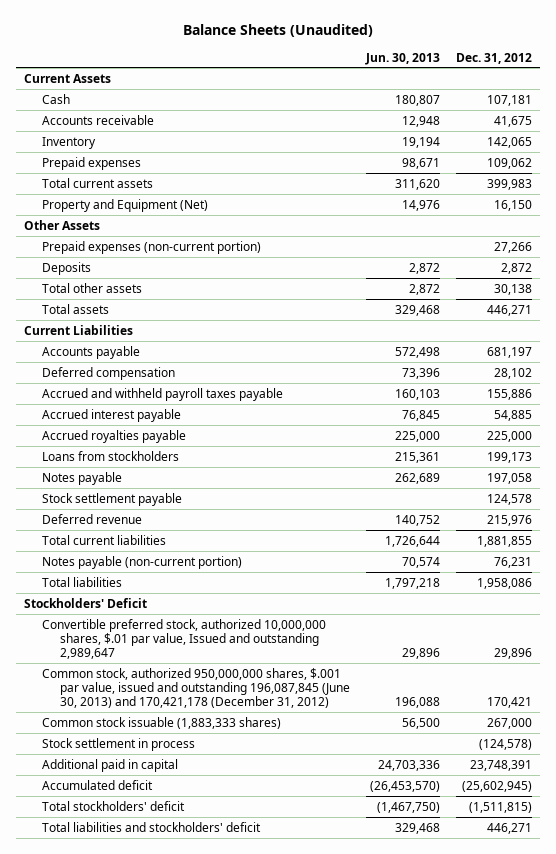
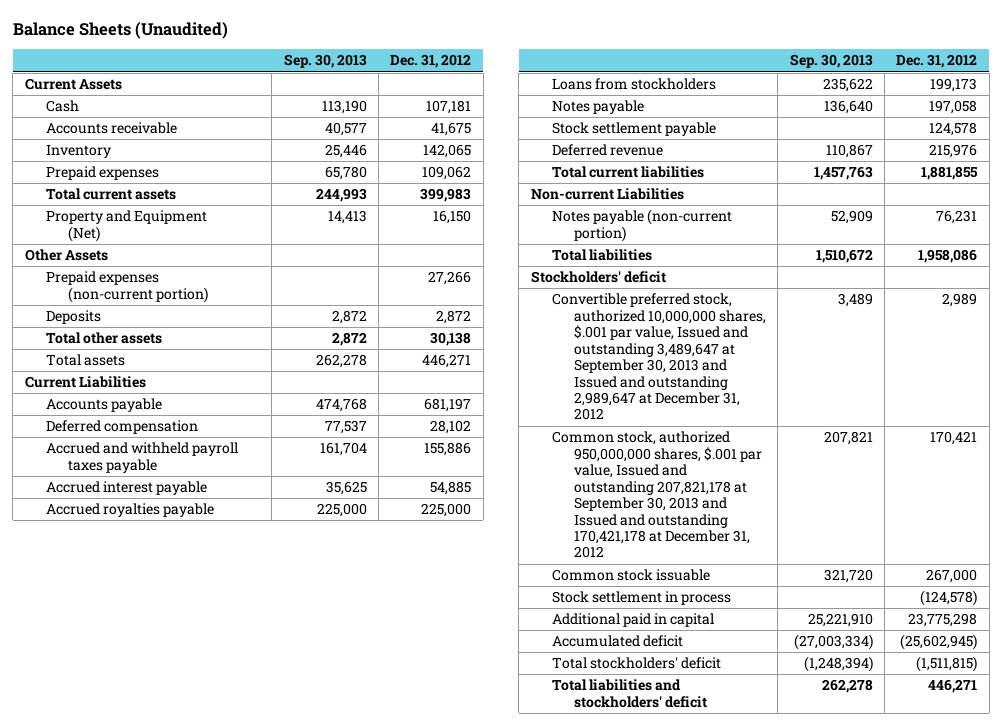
[364,52,440,65] Jun. 30, 2013 -> none
none -> [283,54,367,69] Sep. 30, 2013
none -> [530,188,684,201] Non-current Liabilities
[23,597,147,608] Stockholders' Deficit -> [530,271,666,284] Stockholders' deficit
[41,618,326,660] Convertible preferred stock, authorized 10,000,000 shares, $.01 par value, Issued and outstanding 2,989,647 -> [552,293,766,421] Convertible preferred stock, authorized 10,000,000 shares, $.001 par value, Issued and outstanding 3,489,647 at September 30, 2013 and Issued and outstanding 2,989,647 at December 31, 2012
[493,648,532,660] 29,896 -> [942,293,978,308] 2,989
[41,667,350,709] Common stock, authorized 950,000,000 shares, $.001 par value, issued and outstanding 196,087,845 (June 30, 2013) and 170,421,178 (December 31, 2012) -> [552,431,762,559] Common stock, authorized 950,000,000 shares, $.001 par value, Issued and outstanding 207,821,178 at September 30, 2013 and Issued and outstanding 170,421,178 at December 31, 2012
[41,716,281,729] Common stock issuable (1,883,333 shares) -> [552,569,711,582] Common stock issuable
[469,759,532,771] 23,748,391 -> [908,613,978,628] 23,775,298

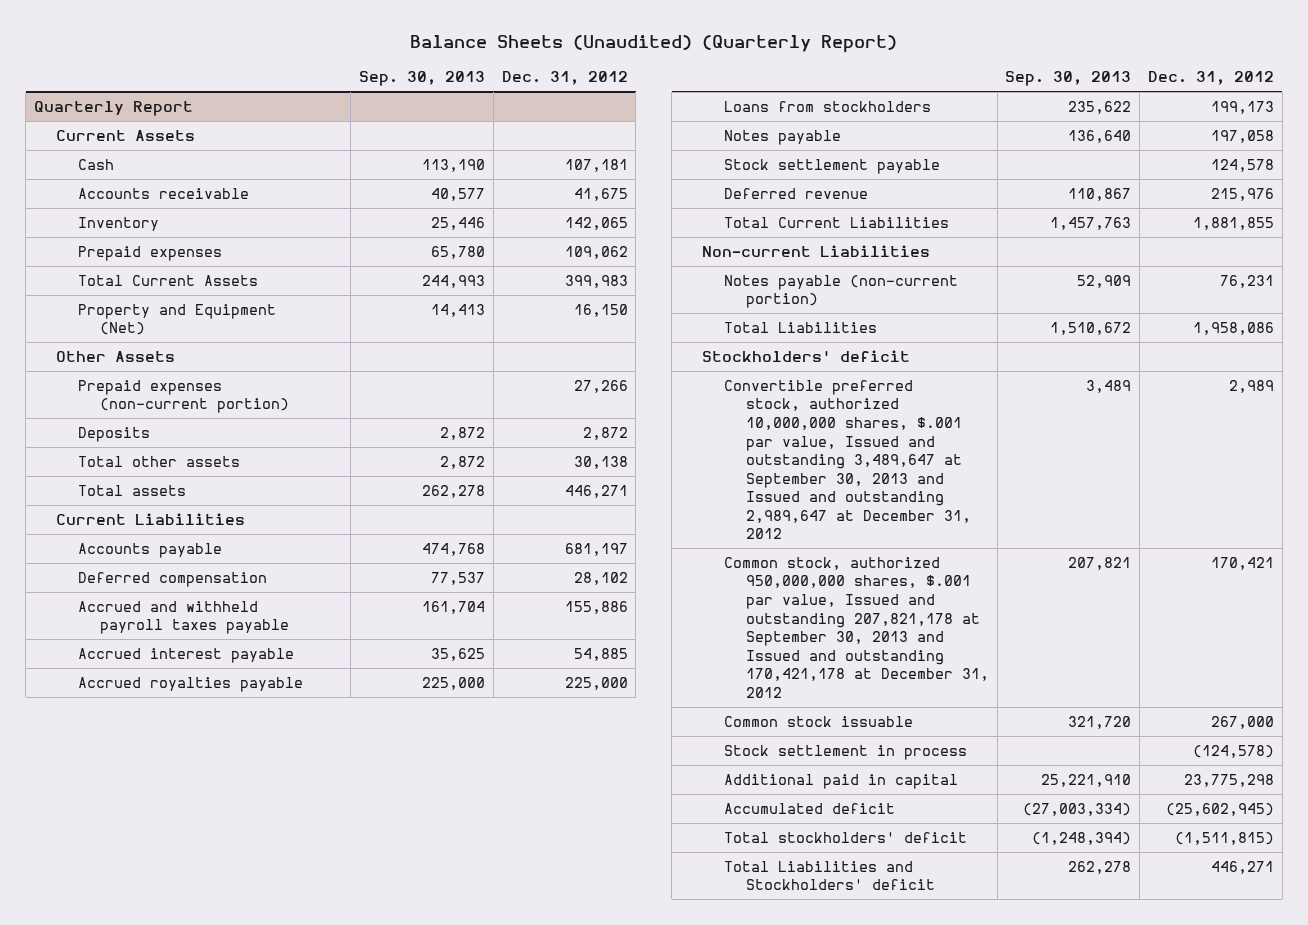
[12,21,228,39] Balance Sheets (Unaudited) -> [409,35,897,54] Balance Sheets (Unaudited) (Quarterly Report)
none -> [34,100,194,116] Quarterly Report
[46,188,177,201] Total current assets -> [77,274,258,286] Total Current Assets
[552,166,705,179] Total current liabilities -> [723,216,949,228] Total Current Liabilities
[552,249,653,262] Total liabilities -> [723,321,877,333] Total Liabilities
[552,679,707,708] Total liabilities and stockholders' deficit -> [723,860,935,891] Total Liabilities and Stockholders' deficit

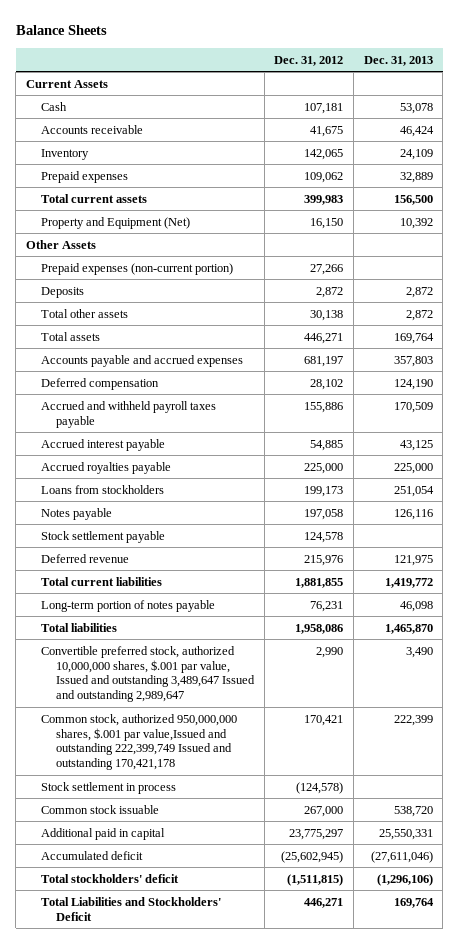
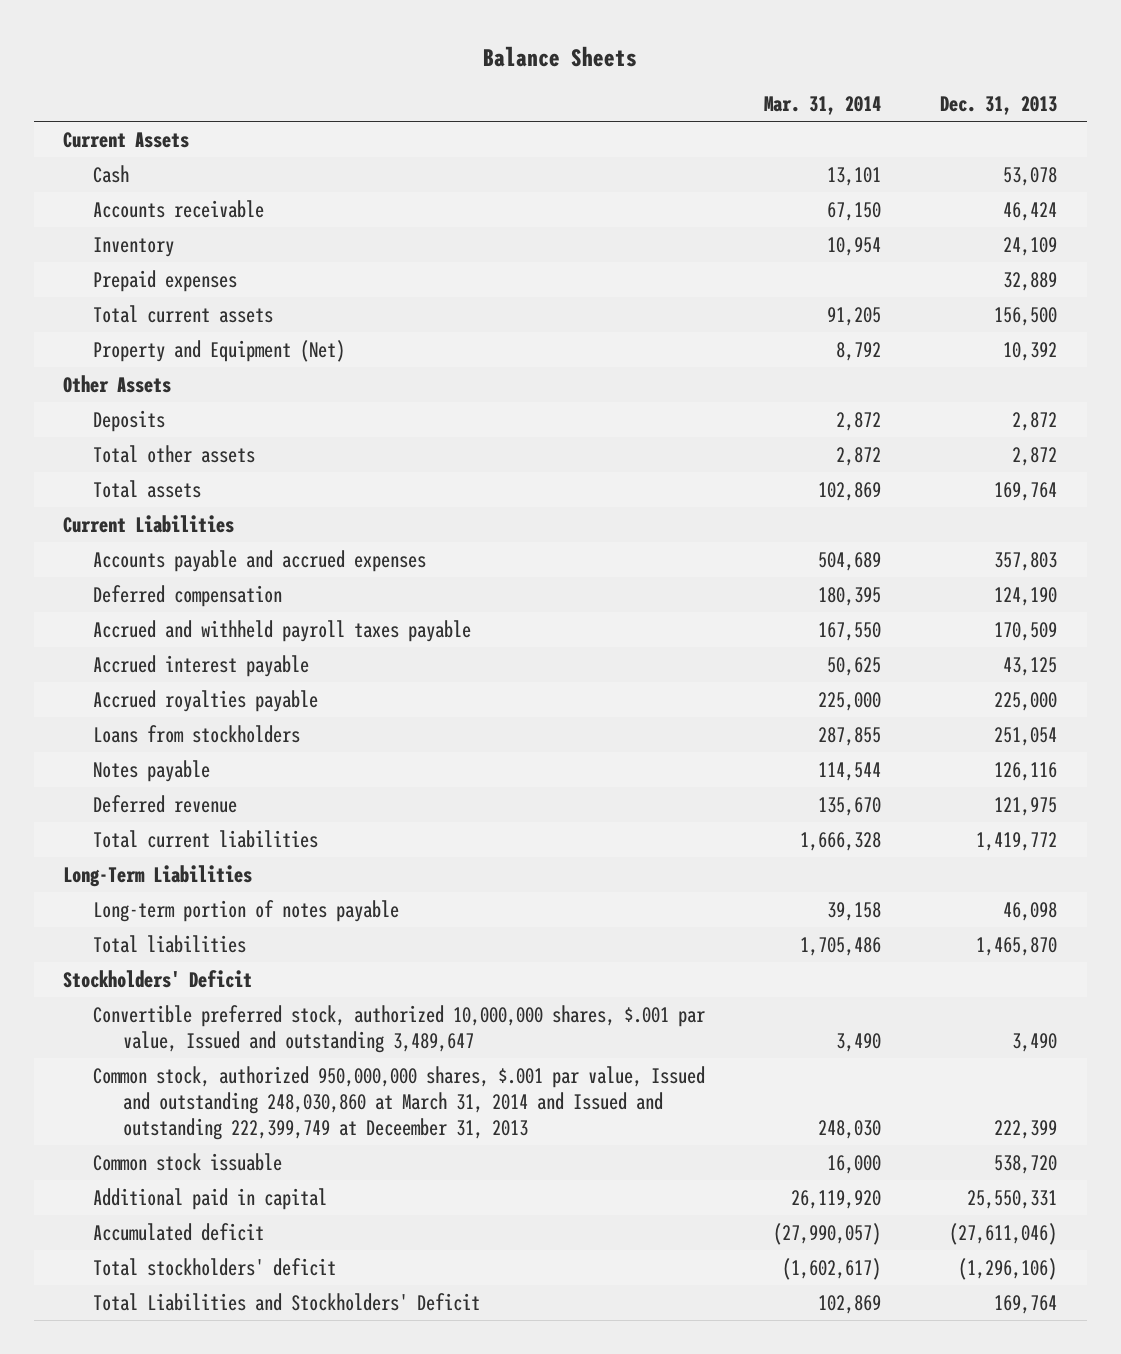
[274,55,344,66] Dec. 31, 2012 -> none
none -> [764,96,882,116] Mar. 31, 2014
[41,262,234,275] Prepaid expenses (non-current portion) -> none
none -> [63,514,235,533] Current Liabilities
[41,530,166,543] Stock settlement payable -> none
none -> [63,864,253,887] Long-Term Liabilities
[41,781,177,794] Stock settlement in process -> none
none -> [63,969,253,988] Stockholders' Deficit
[41,645,256,703] Convertible preferred stock, authorized 10,000,000 shares, $.001 par value, Issued and outstanding 3,489,647 Issued and outstanding 2,989,647 -> [93,1004,706,1053] Convertible preferred stock, authorized 10,000,000 shares, $.001 par value, Issued and outstanding 3,489,647
[41,713,238,771] Common stock, authorized 950,000,000 shares, $.001 par value,Issued and outstanding 222,399,749 Issued and outstanding 170,421,178 -> [93,1065,706,1140] Common stock, authorized 950,000,000 shares, $.001 par value, Issued and outstanding 248,030,860 at March 31, 2014 and Issued and outstanding 222,399,749 at Deceember 31, 2013

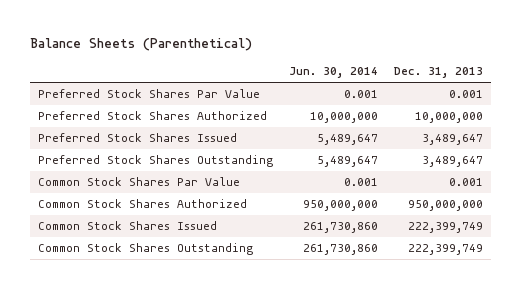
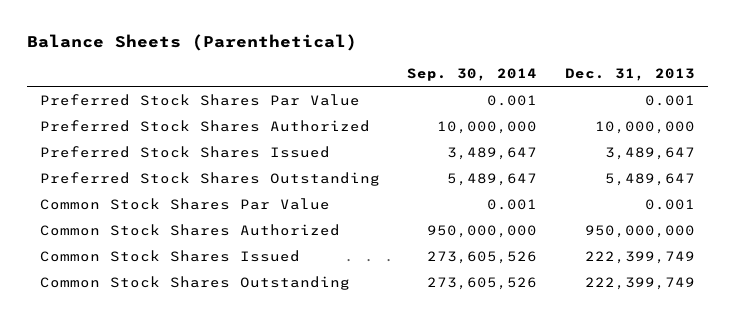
[288,67,378,79] Jun. 30, 2014 -> none
none -> [407,67,538,81] Sep. 30, 2014
[421,156,483,168] 3,489,647 -> [604,172,695,186] 5,489,647

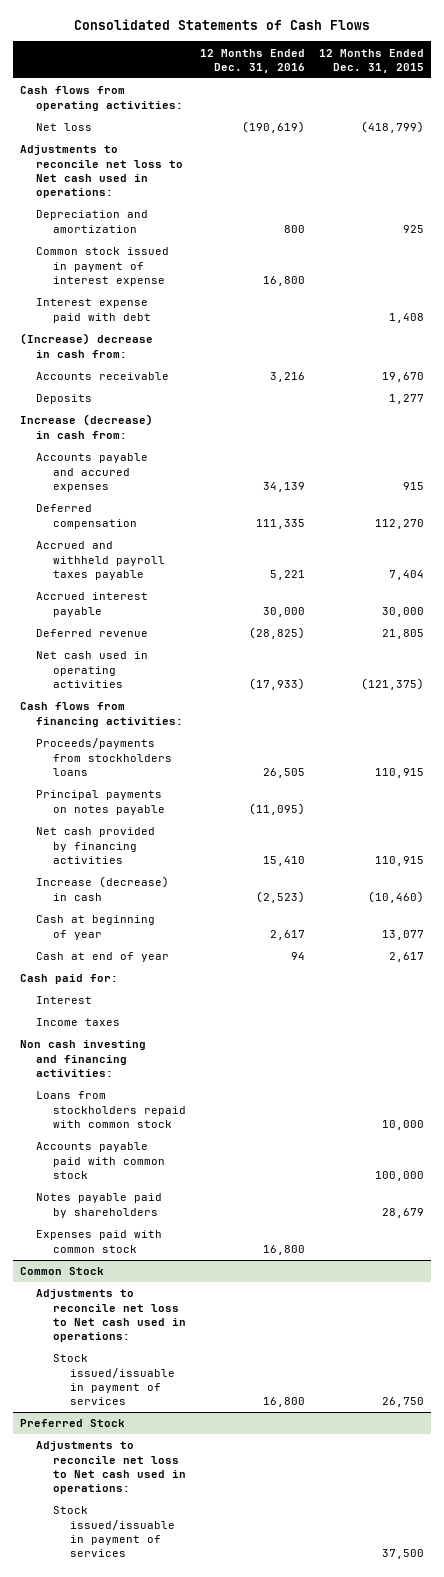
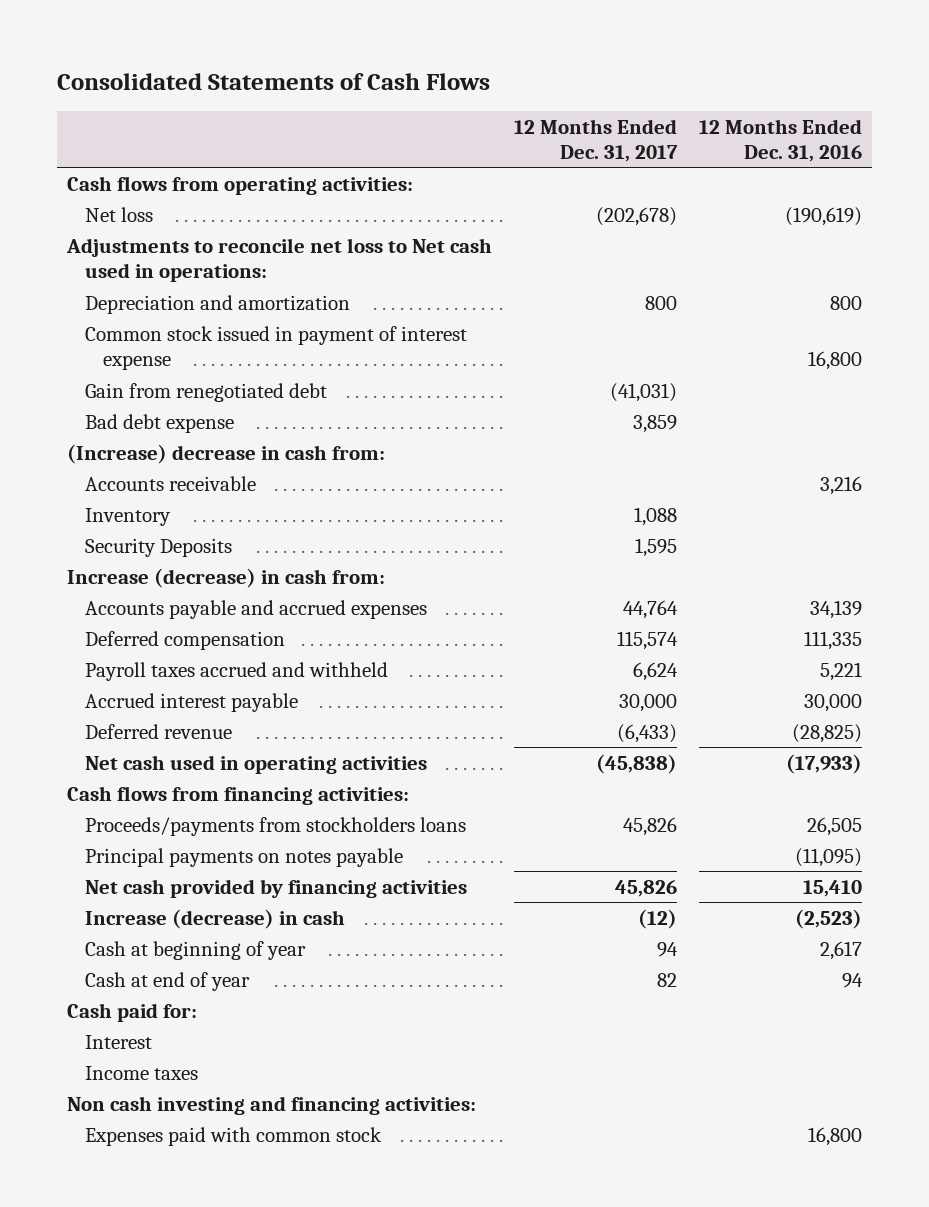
[318,48,424,73] 12 Months Ended Dec. 31, 2015 -> none
none -> [513,118,678,163] 12 Months Ended Dec. 31, 2017
[36,298,151,323] Interest expense paid with debt -> none
none -> [84,382,327,402] Gain from renegotiated debt
none -> [84,413,234,433] Bad debt expense
none -> [84,507,171,526] Inventory
[36,394,93,405] Deposits -> [84,537,232,557] Security Deposits
[36,453,149,492] Accounts payable and accured expenses -> [84,599,427,619] Accounts payable and accrued expenses
[36,541,165,580] Accrued and withheld payroll taxes payable -> [84,661,388,681] Payroll taxes accrued and withheld
[36,1091,186,1128] Loans from stockholders repaid with common stock -> none
[36,1142,165,1179] Accounts payable paid with common stock -> none
[36,1193,163,1218] Notes payable paid by shareholders -> none
[19,1267,104,1276] Common Stock -> none
[36,1289,186,1343] Adjustments to reconcile net loss to Net cash used in operations: -> none
[52,1354,175,1406] Stock issued/issuable in payment of services -> none
[19,1419,125,1428] Preferred Stock -> none
[36,1441,186,1495] Adjustments to reconcile net loss to Net cash used in operations: -> none
[52,1506,175,1558] Stock issued/issuable in payment of services -> none

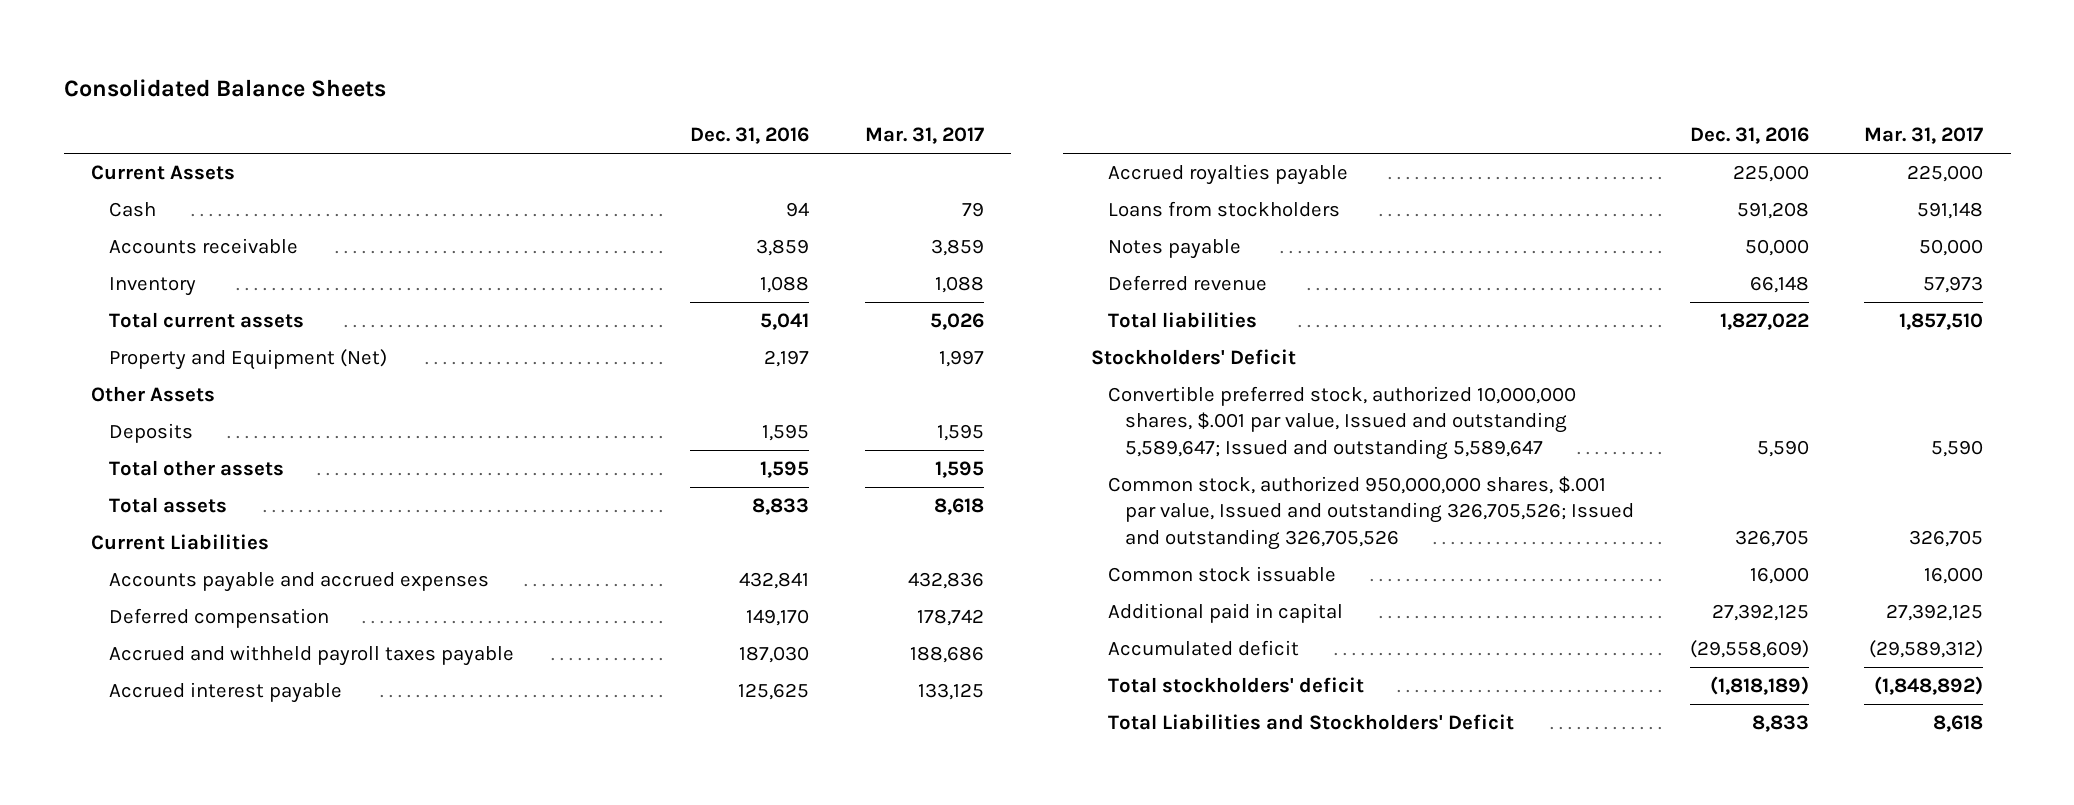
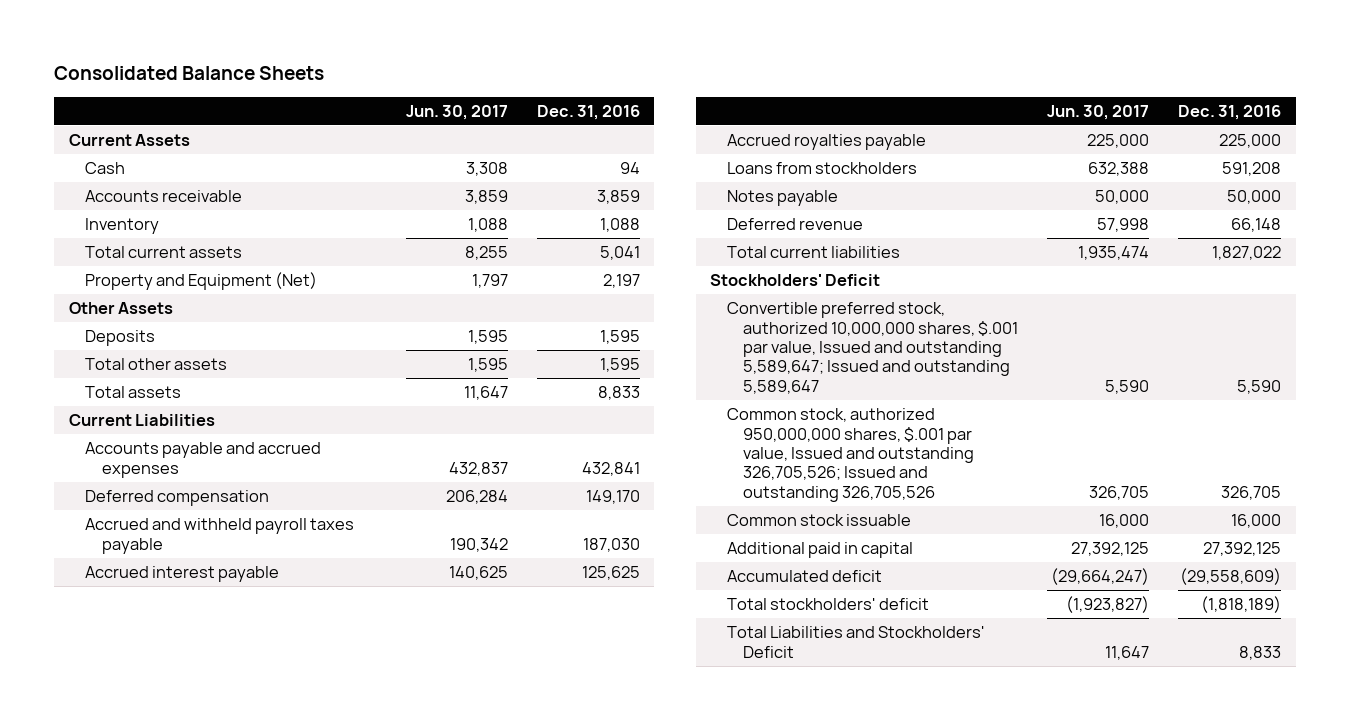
[864,127,984,145] Mar. 31, 2017 -> none
none -> [405,104,508,120] Jun. 30, 2017
[1107,312,1257,329] Total liabilities -> [726,246,900,259] Total current liabilities

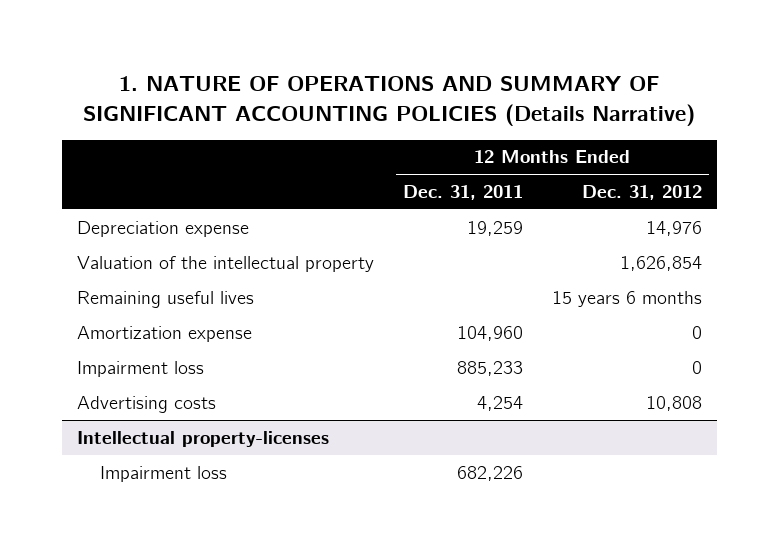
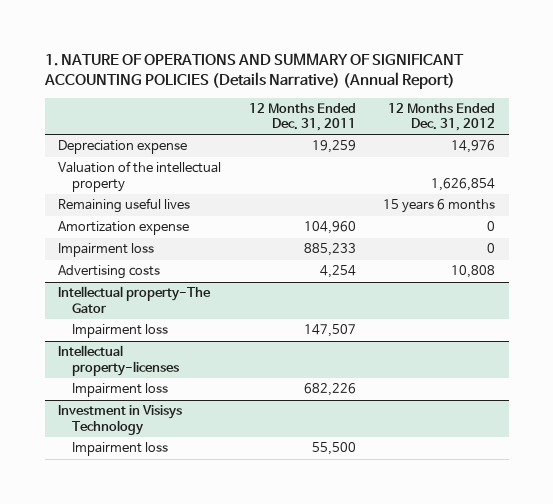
[83,76,696,126] 1. NATURE OF OPERATIONS AND SUMMARY OF SIGNIFICANT ACCOUNTING POLICIES (Details Narrative) -> [43,52,464,89] 1. NATURE OF OPERATIONS AND SUMMARY OF SIGNIFICANT ACCOUNTING POLICIES (Details Narrative) (Annual Report)
none -> [58,286,212,313] Intellectual property-The Gator
none -> [71,324,168,339] Impairment loss
none -> [58,405,183,435] Investment in Visisys Technology
none -> [71,442,168,457] Impairment loss

